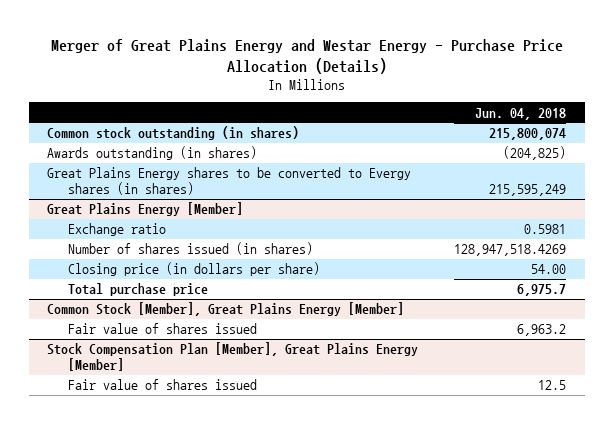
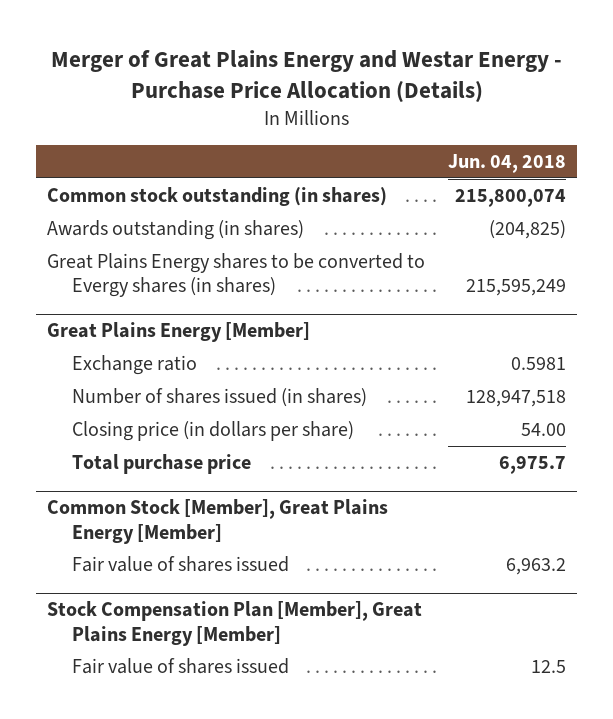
[454,244,567,257] 128,947,518.4269 -> [466,389,567,407] 128,947,518

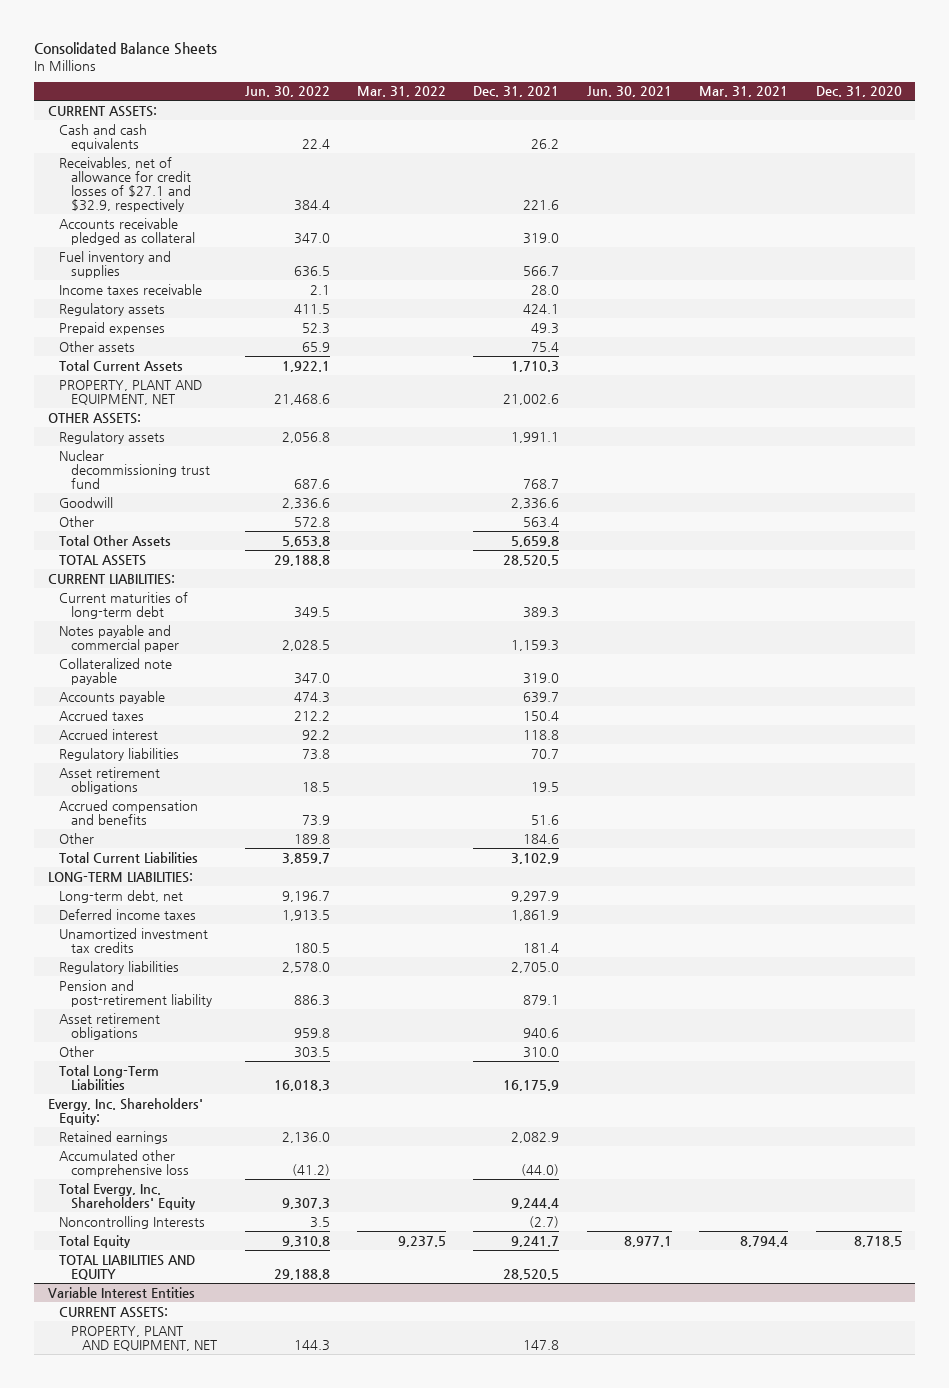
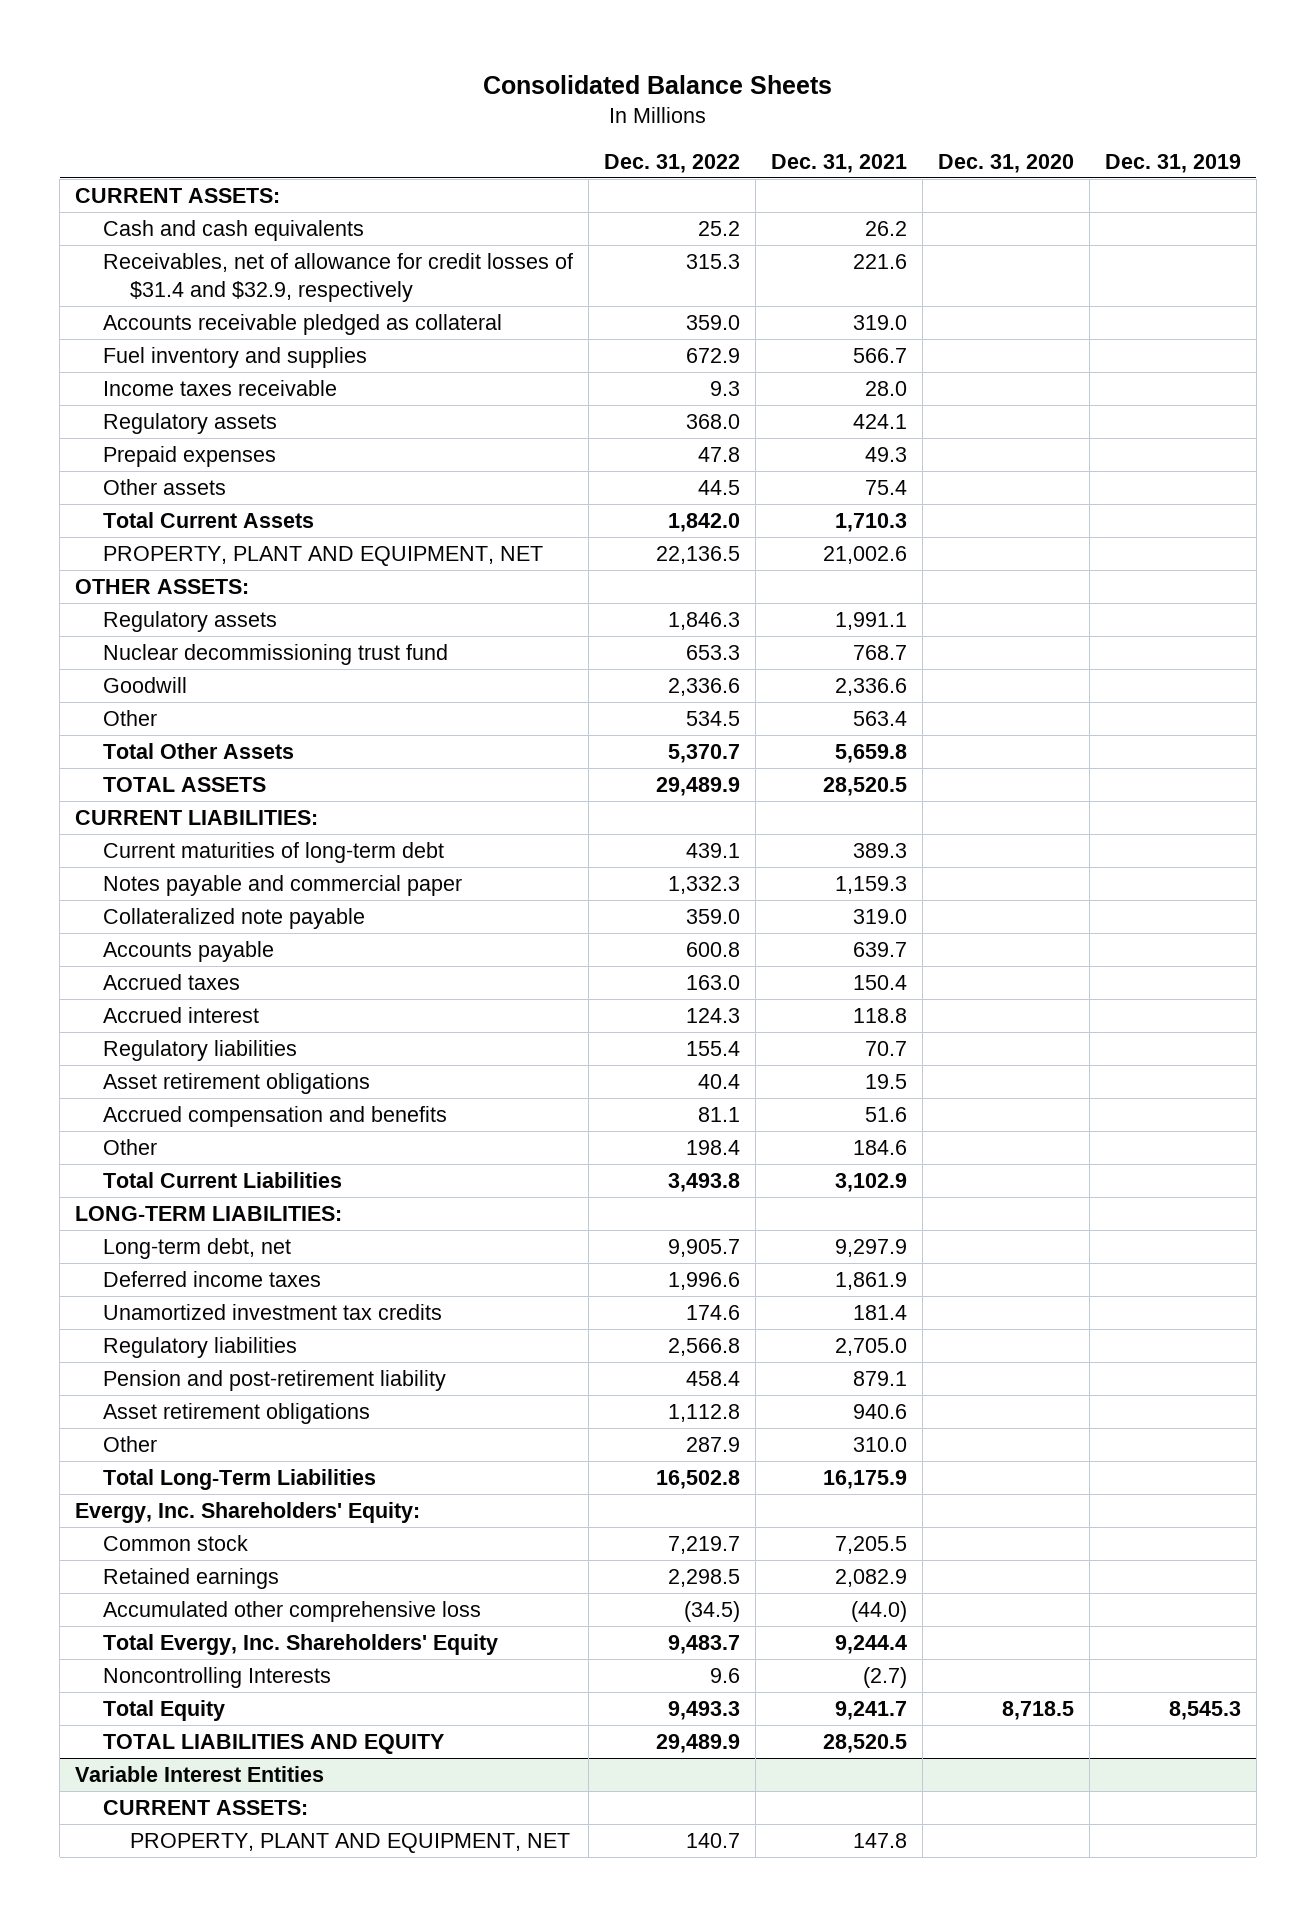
[244,86,330,98] Jun. 30, 2022 -> none
[356,86,446,98] Mar. 31, 2022 -> none
[586,86,672,98] Jun. 30, 2021 -> none
[699,86,789,98] Mar. 31, 2021 -> none
none -> [603,153,740,173] Dec. 31, 2022
none -> [1104,153,1241,173] Dec. 31, 2019
[59,156,191,213] Receivables, net of allowance for credit losses of $27.1 and $32.9, respectively -> [102,253,573,302] Receivables, net of allowance for credit losses of $31.4 and $32.9, respectively
none -> [102,1535,248,1552] Common stock

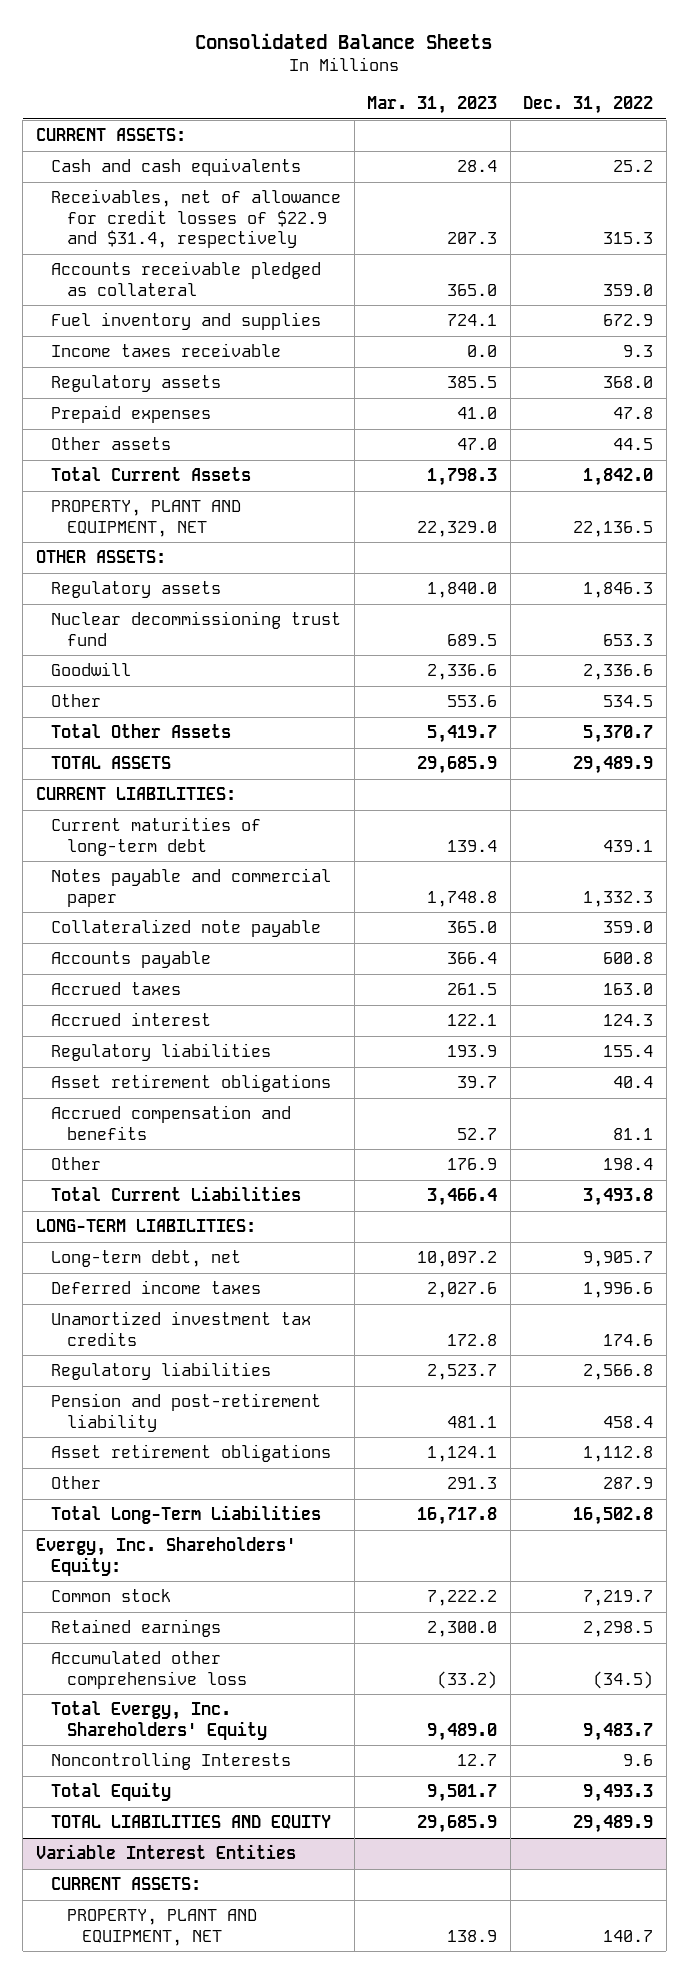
[770,153,907,173] Dec. 31, 2021 -> none
[937,153,1074,173] Dec. 31, 2020 -> none
[1104,153,1241,173] Dec. 31, 2019 -> none
none -> [367,95,498,114] Mar. 31, 2023
[102,253,573,302] Receivables, net of allowance for credit losses of $31.4 and $32.9, respectively -> [51,189,342,249] Receivables, net of allowance for credit losses of $22.9 and $31.4, respectively

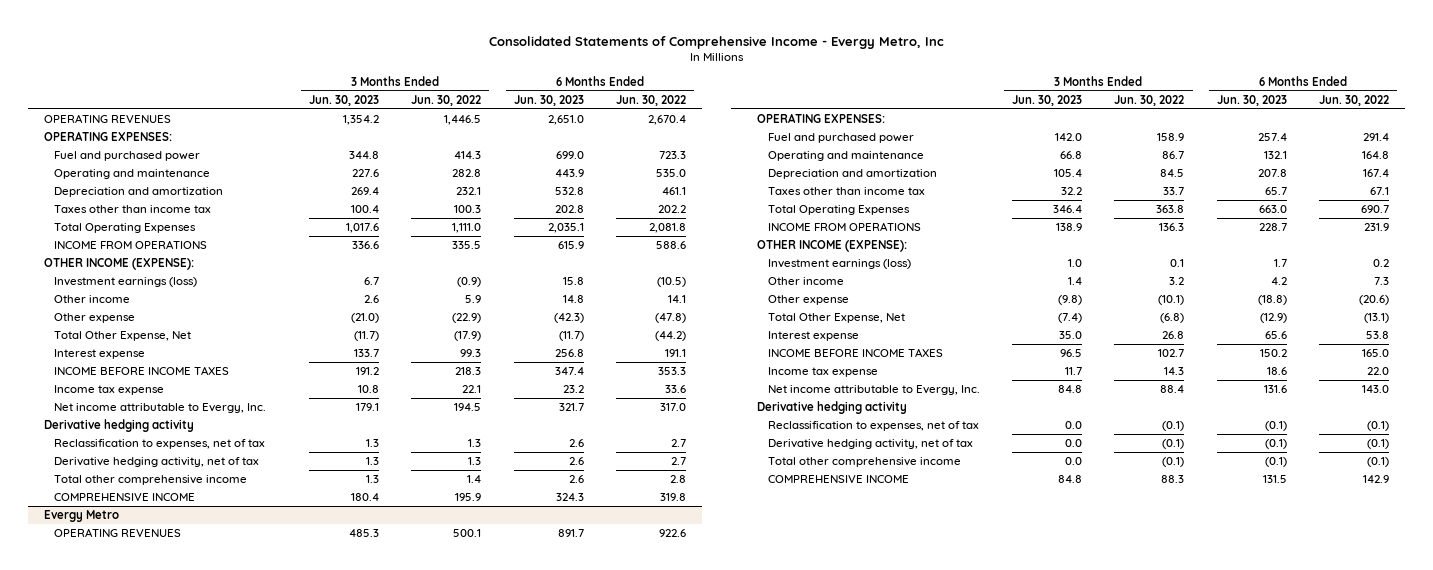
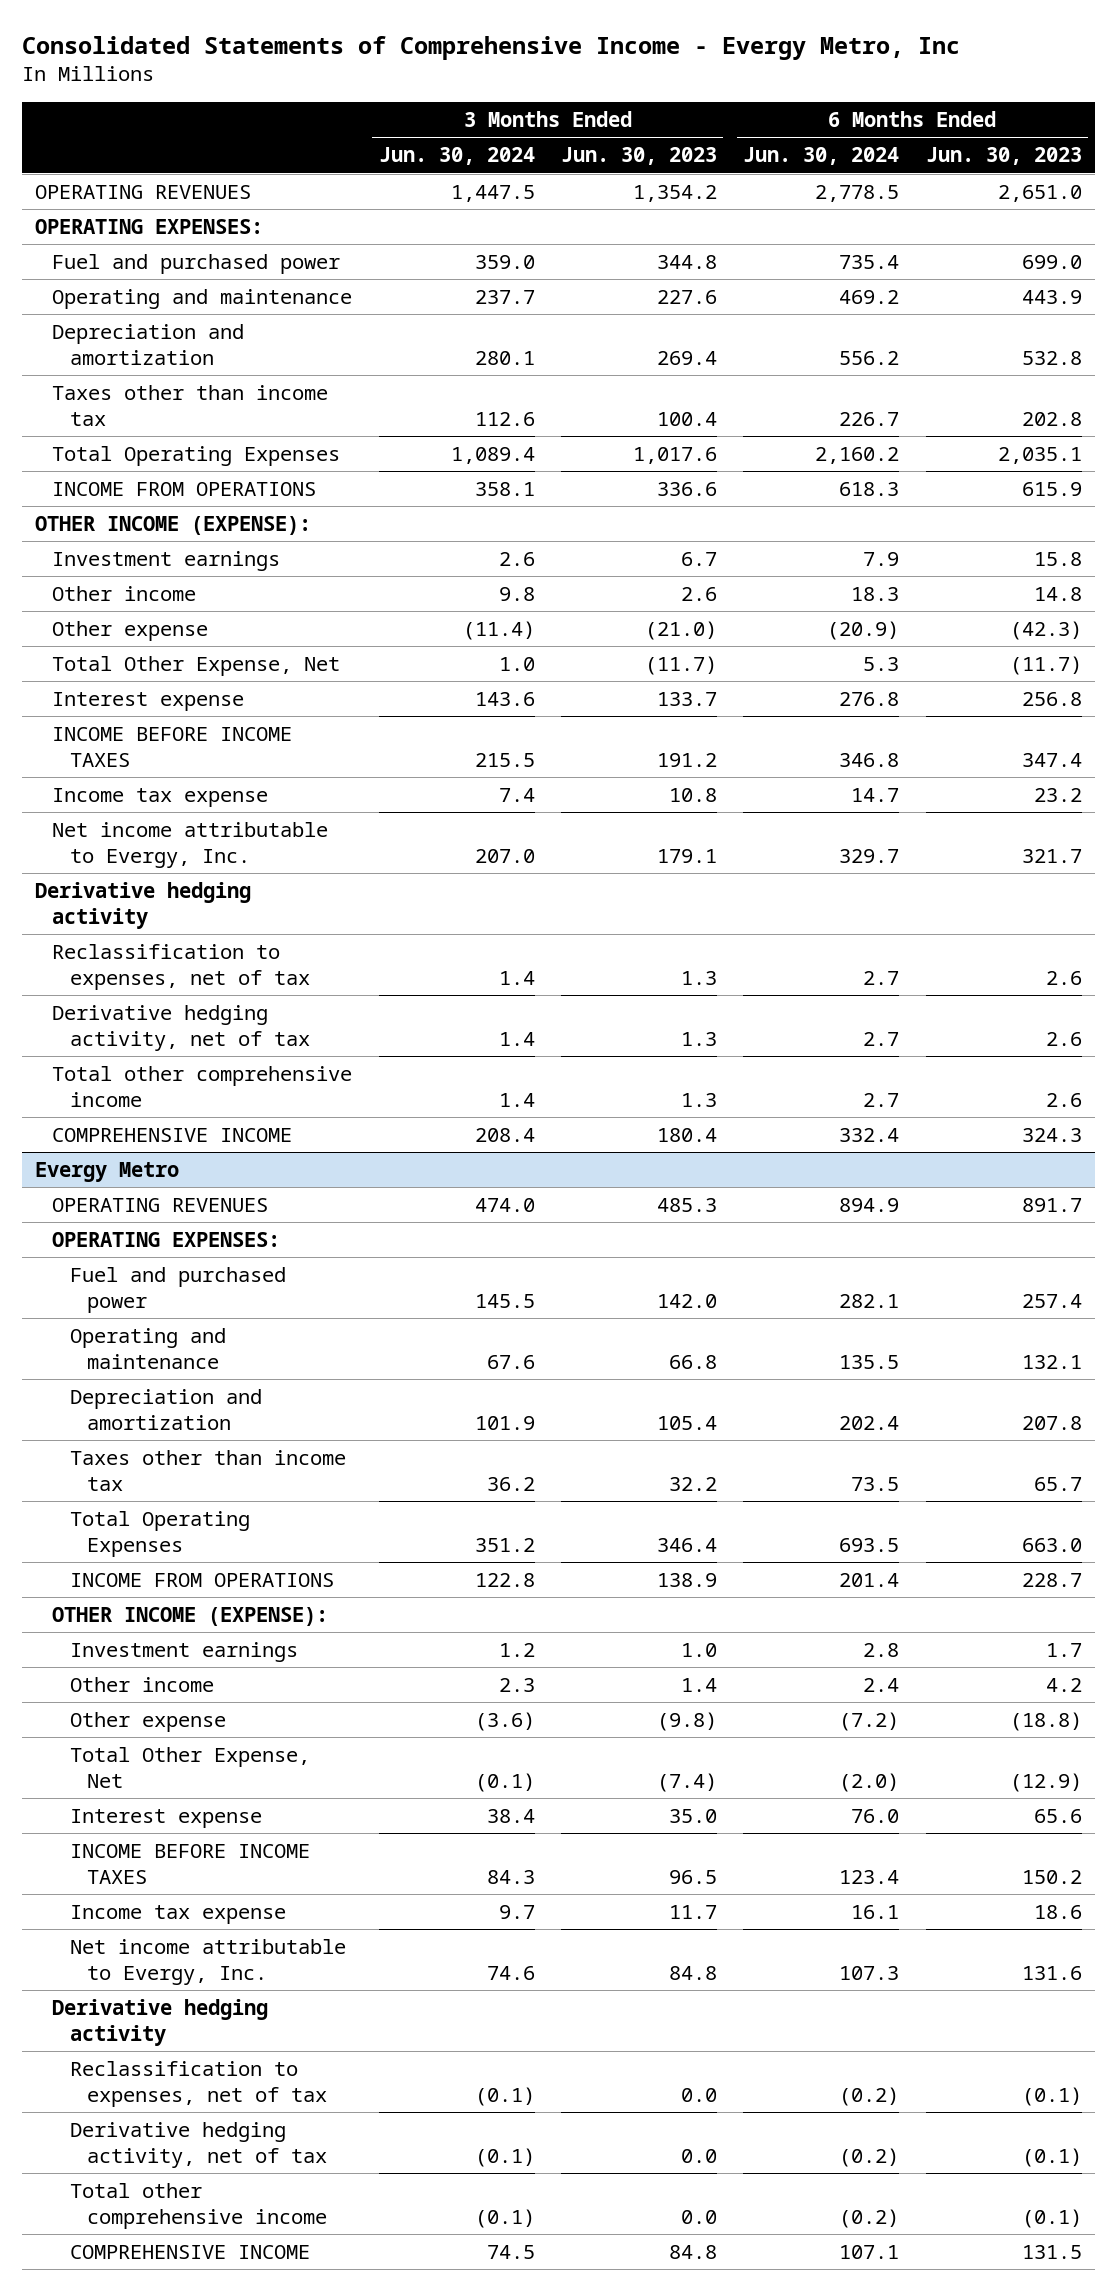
[411,94,482,106] Jun. 30, 2022 -> none
[616,94,687,106] Jun. 30, 2022 -> none
none -> [378,147,535,166] Jun. 30, 2024
none -> [743,147,900,166] Jun. 30, 2024
[54,277,198,288] Investment earnings (loss) -> [52,551,281,572] Investment earnings
[767,259,911,270] Investment earnings (loss) -> [69,1642,298,1663] Investment earnings

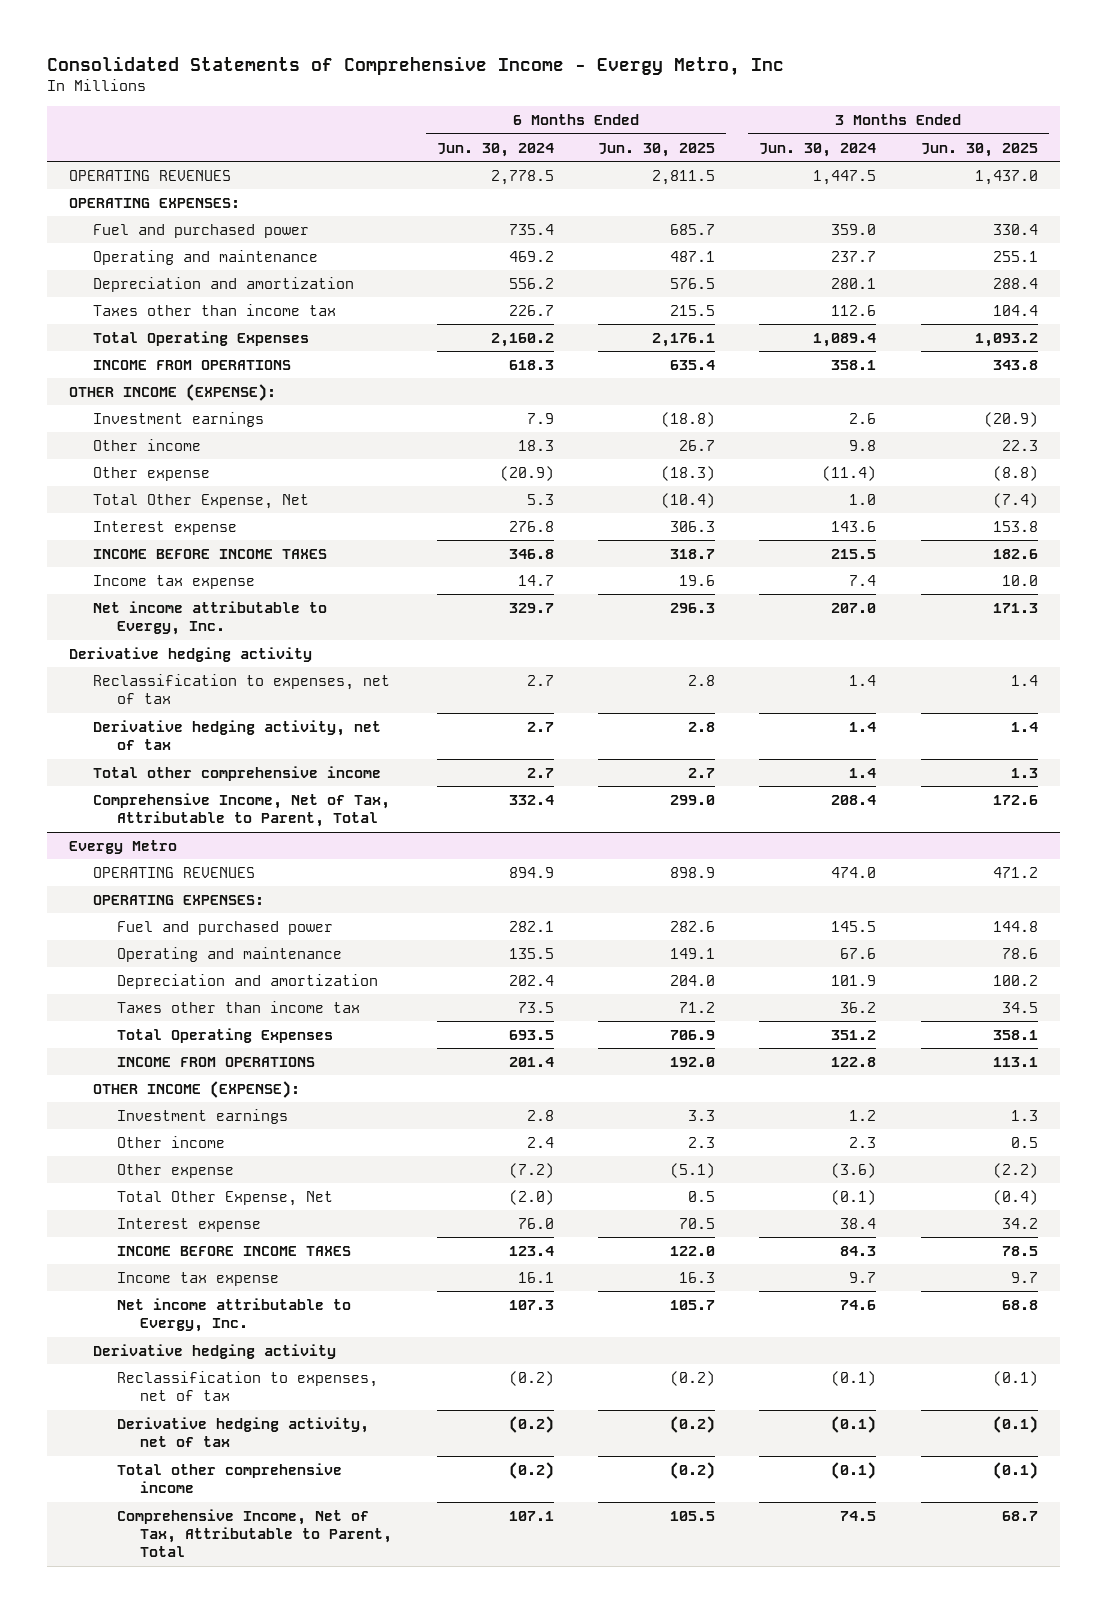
[560,147,717,166] Jun. 30, 2023 -> none
[925,147,1082,166] Jun. 30, 2023 -> none
none -> [597,142,715,157] Jun. 30, 2025
none -> [920,142,1038,157] Jun. 30, 2025
[52,1128,293,1143] COMPREHENSIVE INCOME -> [93,793,391,828] Comprehensive Income, Net of Tax, Attributable to Parent, Total
[69,2245,310,2260] COMPREHENSIVE INCOME -> [116,1509,393,1558] Comprehensive Income, Net of Tax, Attributable to Parent, Total

